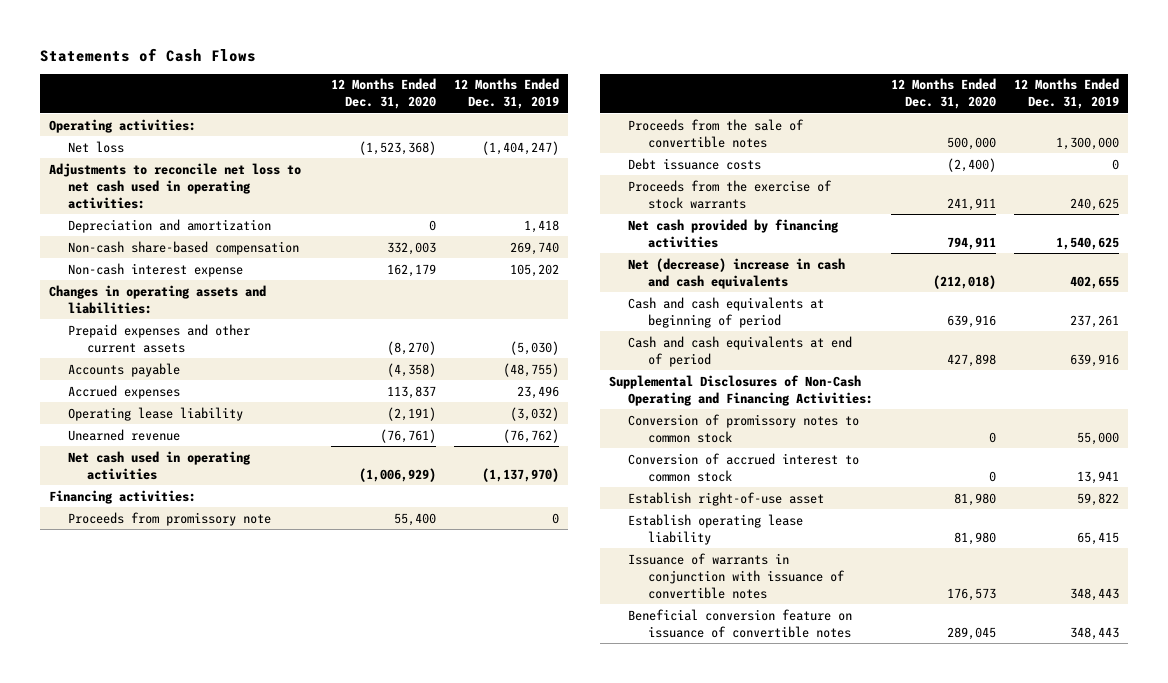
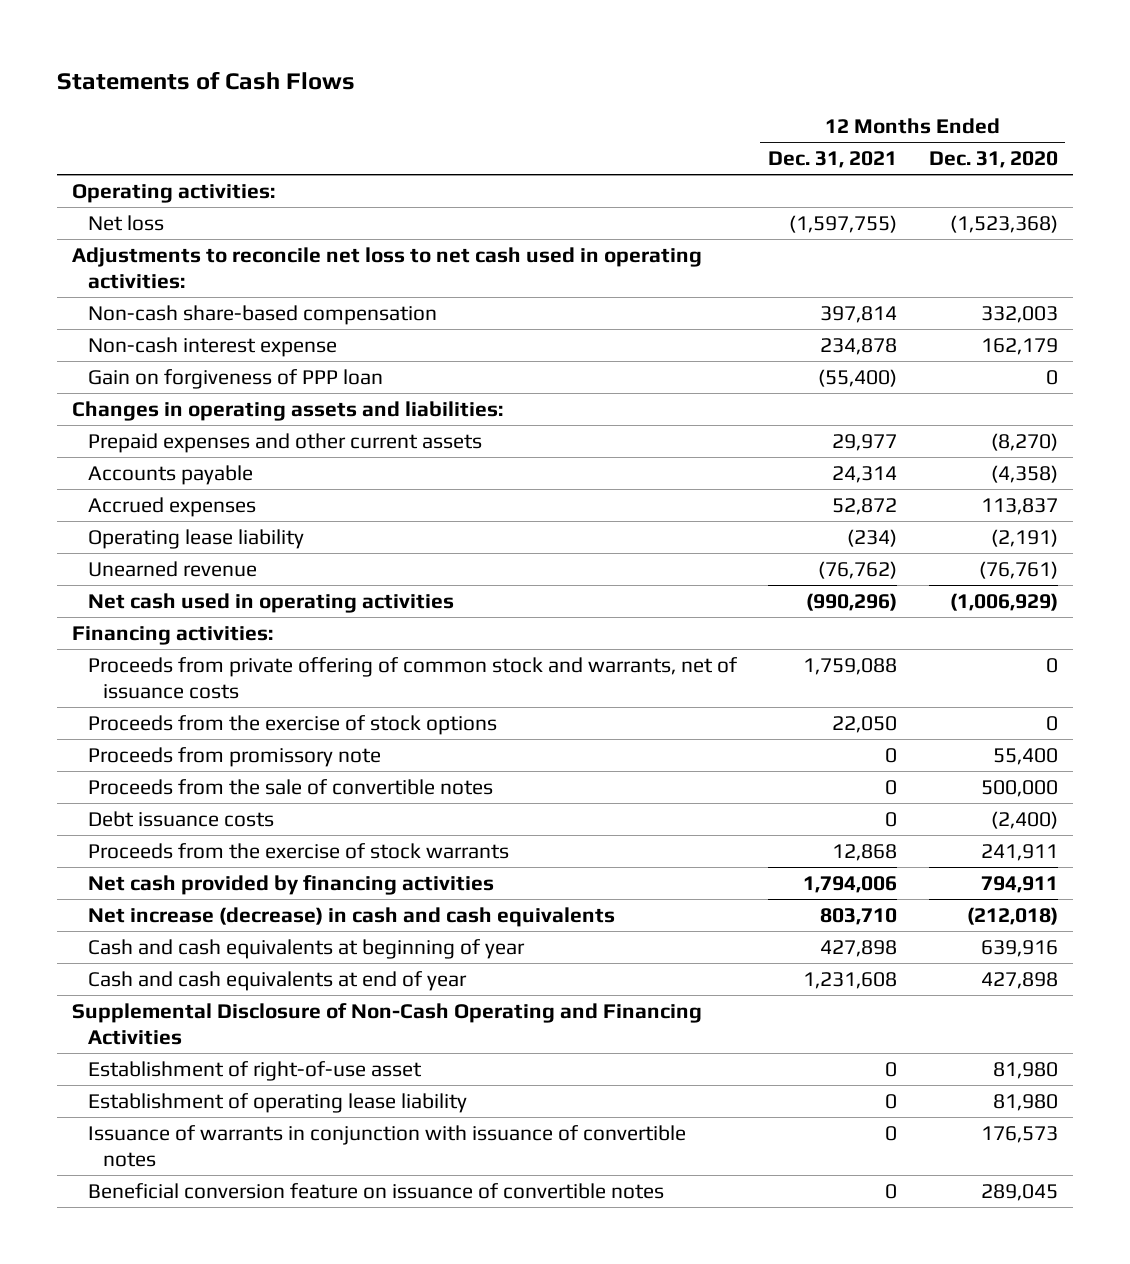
[453,78,559,110] 12 Months Ended Dec. 31, 2019 -> none
none -> [768,150,898,168] Dec. 31, 2021
[68,218,272,233] Depreciation and amortization -> none
none -> [87,368,383,389] Gain on forgiveness of PPP loan
none -> [87,656,738,700] Proceeds from private offering of common stock and warrants, net of issuance costs
none -> [87,714,497,735] Proceeds from the exercise of stock options
[628,413,860,443] Conversion of promissory notes to common stock -> none
[628,452,860,482] Conversion of accrued interest to common stock -> none
[628,257,846,289] Net (decrease) increase in cash and cash equivalents -> [87,906,615,927] Net increase (decrease) in cash and cash equivalents
[628,296,825,328] Cash and cash equivalents at beginning of period -> [87,938,525,959] Cash and cash equivalents at beginning of year
[628,335,853,367] Cash and cash equivalents at end of period -> [87,970,467,991] Cash and cash equivalents at end of year
[609,374,874,406] Supplemental Disclosures of Non-Cash Operating and Financing Activities: -> [72,1002,703,1046] Supplemental Disclosure of Non-Cash Operating and Financing Activities
[628,491,825,506] Establish right-of-use asset -> [87,1060,422,1081] Establishment of right-of-use asset
[628,513,804,545] Establish operating lease liability -> [87,1092,467,1113] Establishment of operating lease liability

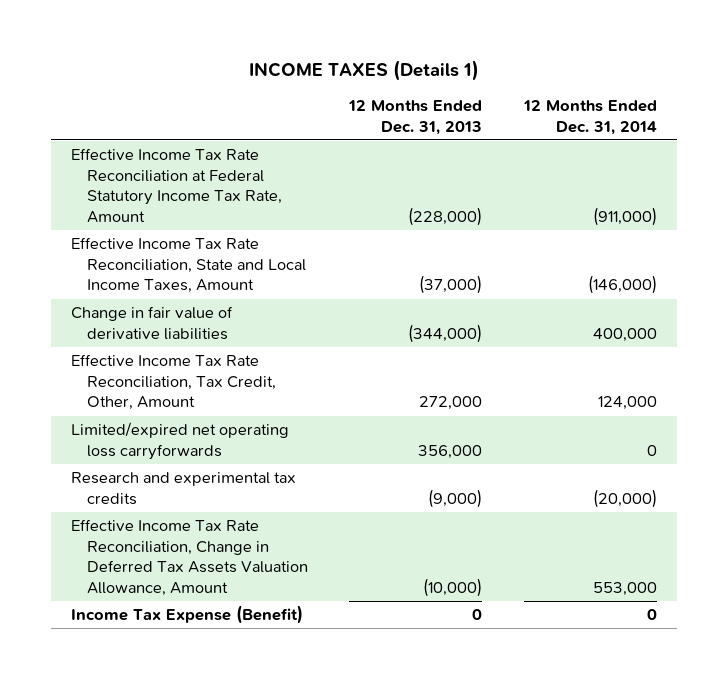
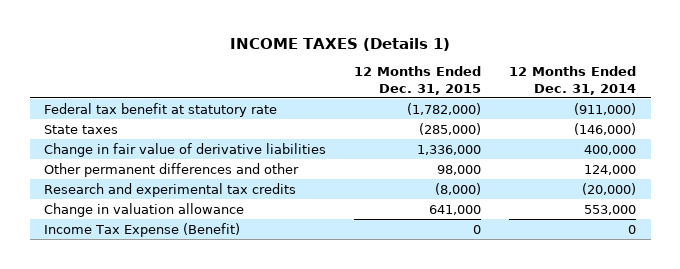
[348,100,483,135] 12 Months Ended Dec. 31, 2013 -> none
none -> [354,66,482,95] 12 Months Ended Dec. 31, 2015
[71,148,282,224] Effective Income Tax Rate Reconciliation at Federal Statutory Income Tax Rate, Amount -> [43,102,277,117] Federal tax benefit at statutory rate
[71,237,306,294] Effective Income Tax Rate Reconciliation, State and Local Income Taxes, Amount -> [43,124,118,134] State taxes
[71,422,290,460] Limited/expired net operating loss carryforwards -> none
[71,354,276,411] Effective Income Tax Rate Reconciliation, Tax Credit, Other, Amount -> [43,162,299,177] Other permanent differences and other
[71,519,308,597] Effective Income Tax Rate Reconciliation, Change in Deferred Tax Assets Valuation Allowance, Amount -> [43,202,244,217] Change in valuation allowance

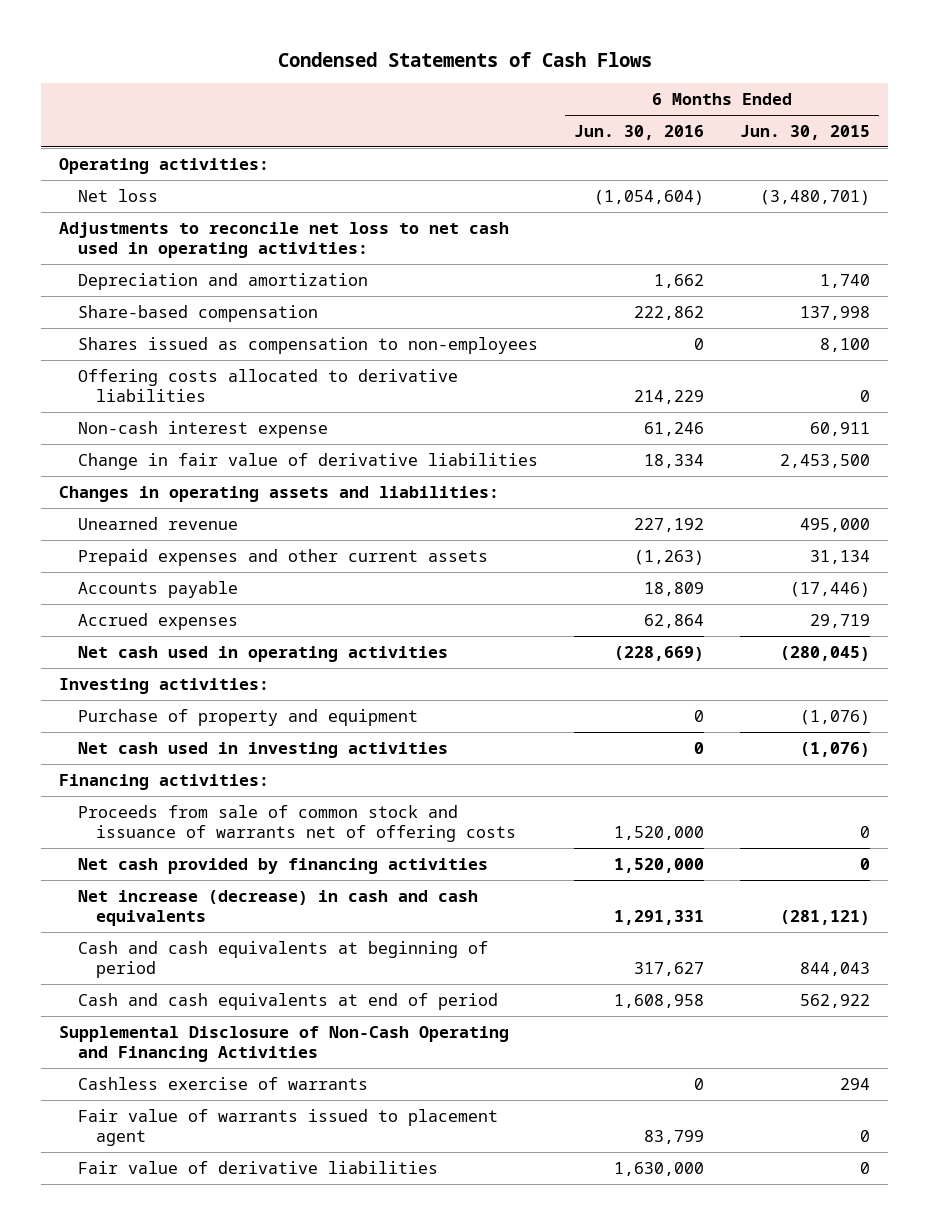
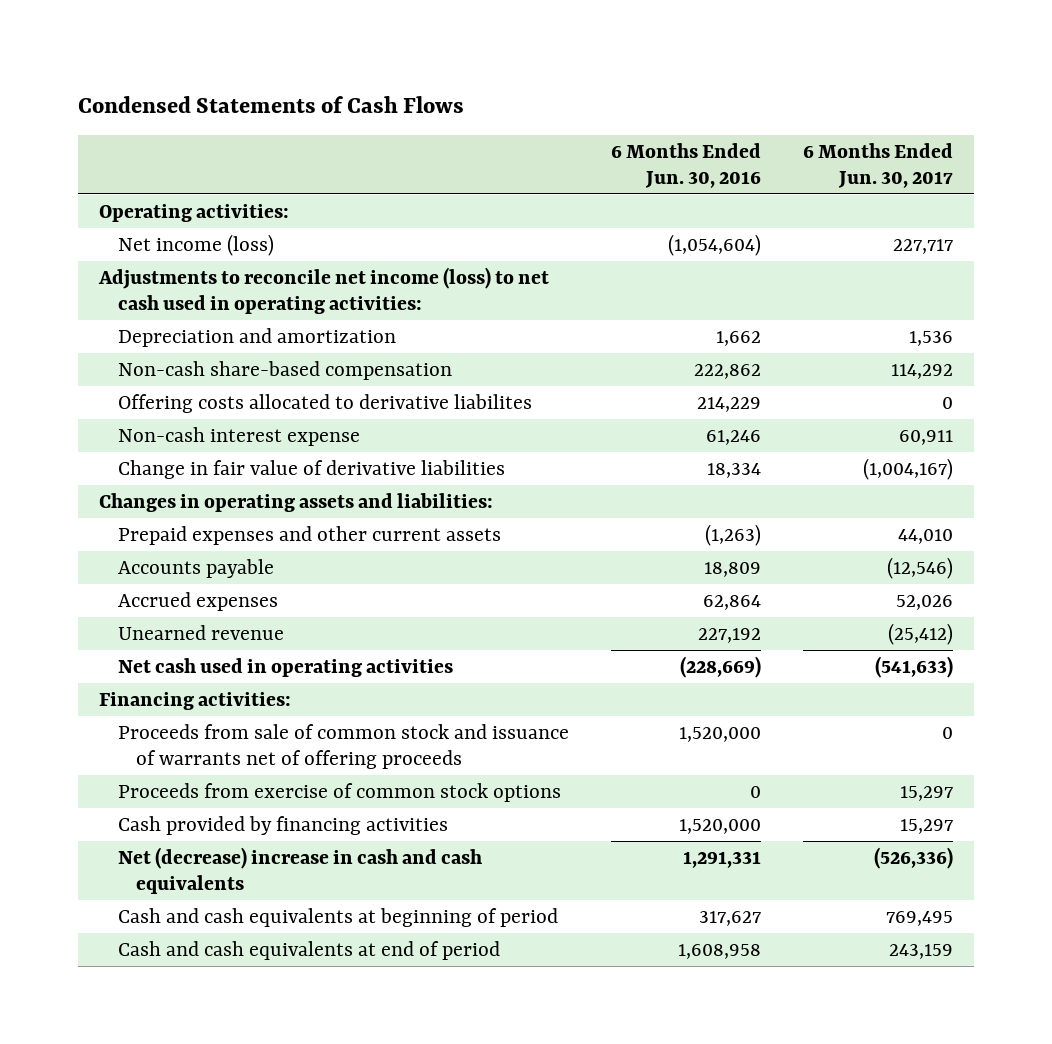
[739,124,870,140] Jun. 30, 2015 -> none
none -> [802,142,953,188] 6 Months Ended Jun. 30, 2017
[77,188,158,202] Net loss -> [117,233,274,256] Net income (loss)
[59,221,510,258] Adjustments to reconcile net loss to net cash used in operating activities: -> [97,266,549,314] Adjustments to reconcile net income (loss) to net cash used in operating activities:
[77,336,538,354] Shares issued as compensation to non-employees -> none
[77,304,318,322] Share-based compensation -> [117,360,452,380] Non-cash share-based compensation
[77,368,458,402] Offering costs allocated to derivative liabilities -> [117,393,532,413] Offering costs allocated to derivative liabilites
[77,516,238,530] Unearned revenue -> [117,624,284,640] Unearned revenue
[59,677,270,694] Investing activities: -> none
[77,708,418,726] Purchase of property and equipment -> none
[77,741,448,758] Net cash used in investing activities -> none
[77,804,517,842] Proceeds from sale of common stock and issuance of warrants net of offering costs -> [117,723,569,769] Proceeds from sale of common stock and issuance of warrants net of offering proceeds
none -> [117,782,561,802] Proceeds from exercise of common stock options
[77,857,488,874] Net cash provided by financing activities -> [117,815,448,835] Cash provided by financing activities
[77,889,478,926] Net increase (decrease) in cash and cash equivalents -> [117,846,482,894] Net (decrease) increase in cash and cash equivalents
[59,1025,510,1062] Supplemental Disclosure of Non-Cash Operating and Financing Activities -> none
[77,1076,368,1090] Cashless exercise of warrants -> none
[77,1108,498,1146] Fair value of warrants issued to placement agent -> none
[77,1160,438,1174] Fair value of derivative liabilities -> none

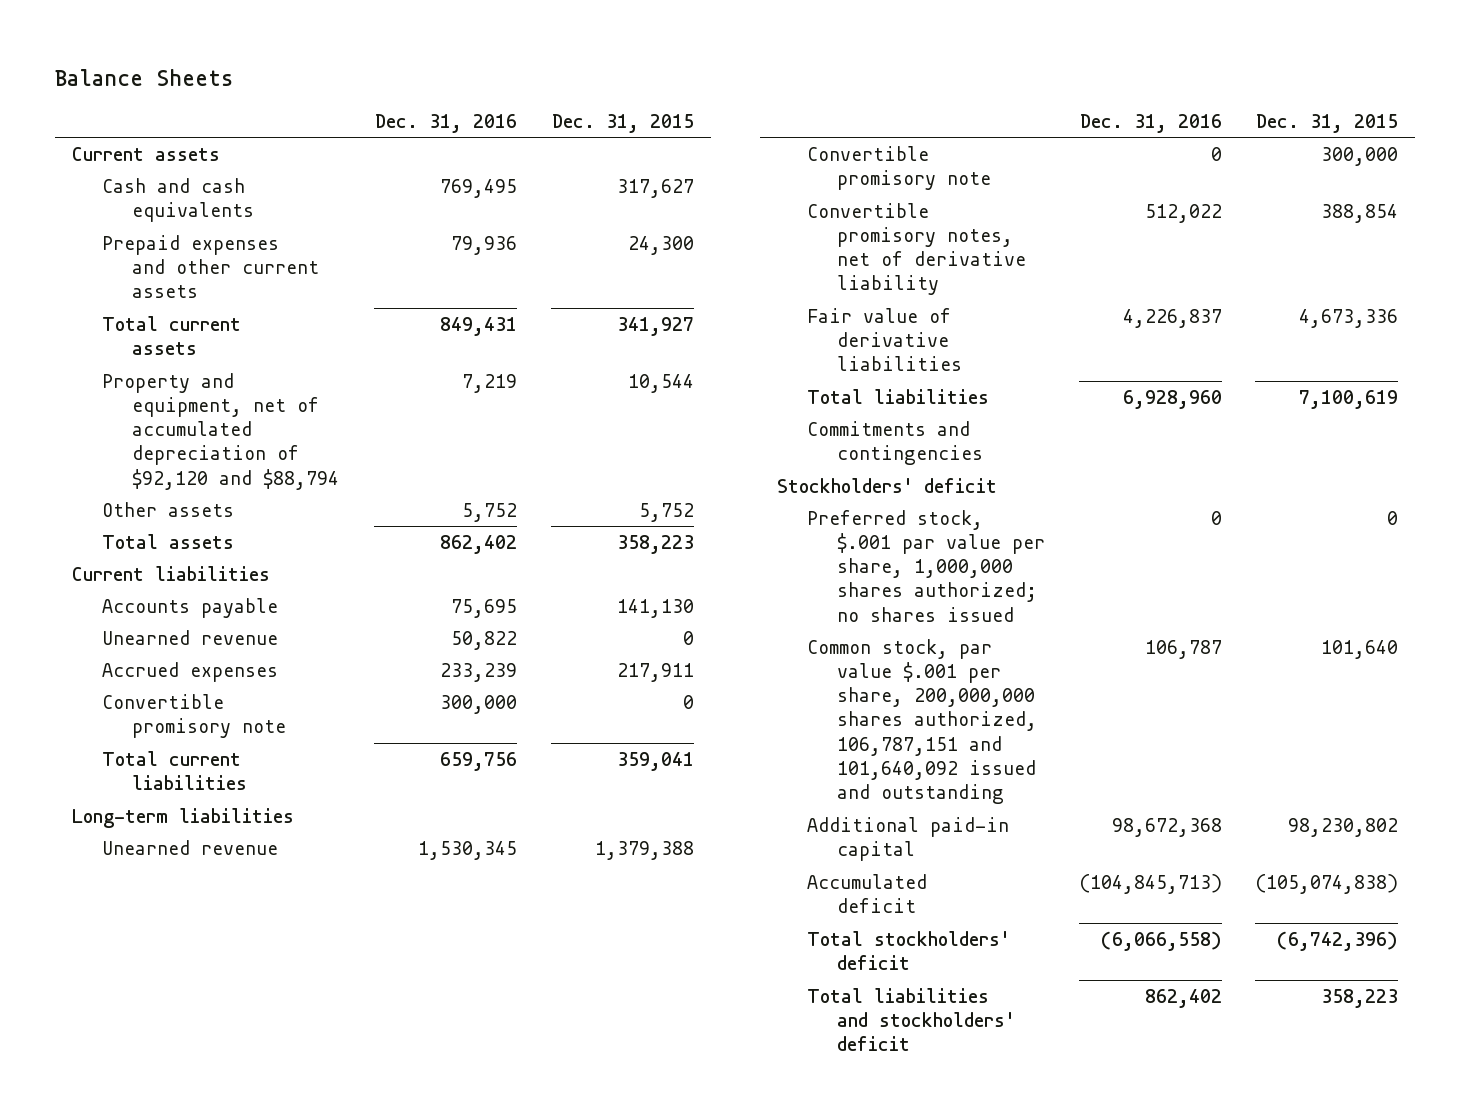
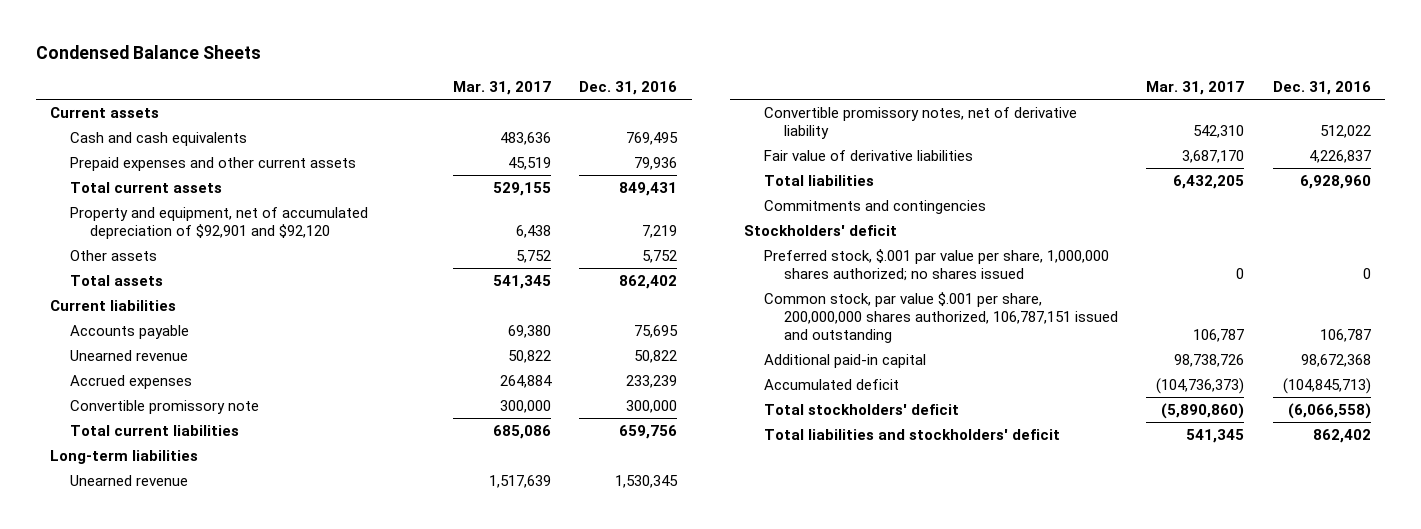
[55,68,234,86] Balance Sheets -> [35,45,261,60] Condensed Balance Sheets
[552,113,695,133] Dec. 31, 2015 -> none
none -> [452,81,551,96] Mar. 31, 2017
[102,372,340,490] Property and equipment, net of accumulated depreciation of $92,120 and $88,794 -> [69,206,368,239] Property and equipment, net of accumulated depreciation of $92,901 and $92,120
[102,693,287,739] Convertible promisory note -> [69,399,259,414] Convertible promissory note
[806,145,991,191] Convertible promisory note -> none
[806,202,1026,296] Convertible promisory notes, net of derivative liability -> [763,106,1077,139] Convertible promissory notes, net of derivative liability
[806,638,1037,805] Common stock, par value $.001 per share, 200,000,000 shares authorized, 106,787,151 and 101,640,092 issued and outstanding -> [763,291,1118,343] Common stock, par value $.001 per share, 200,000,000 shares authorized, 106,787,151 issued and outstanding

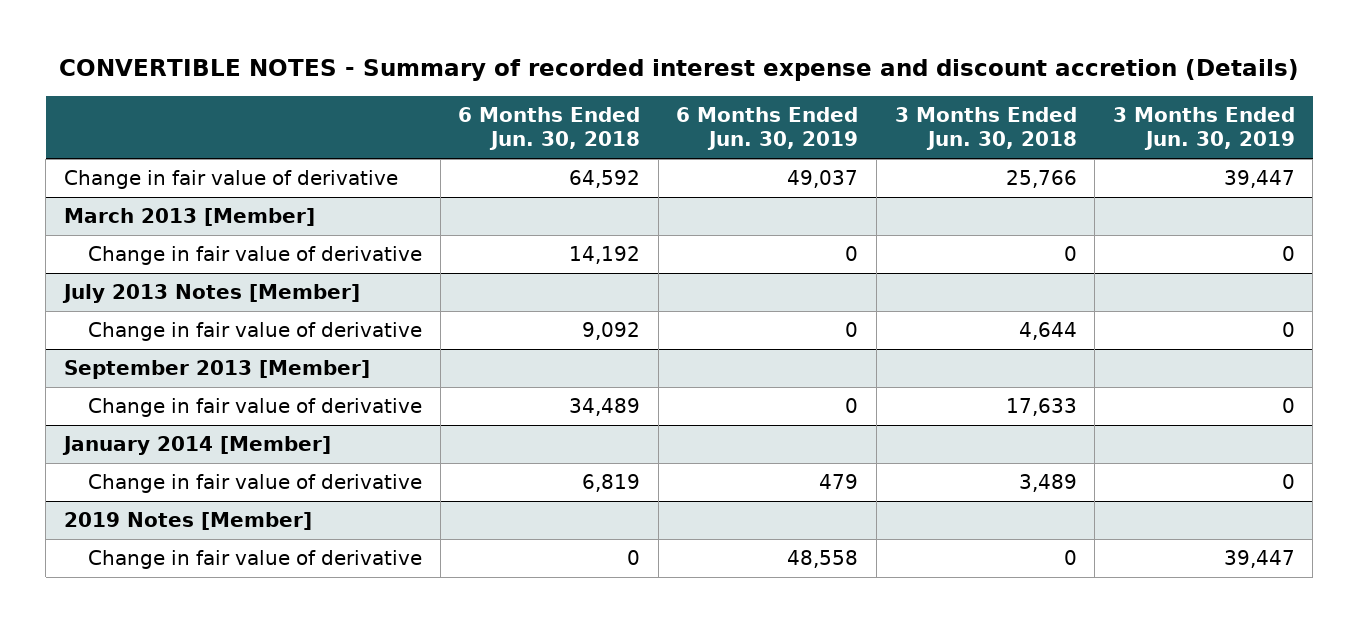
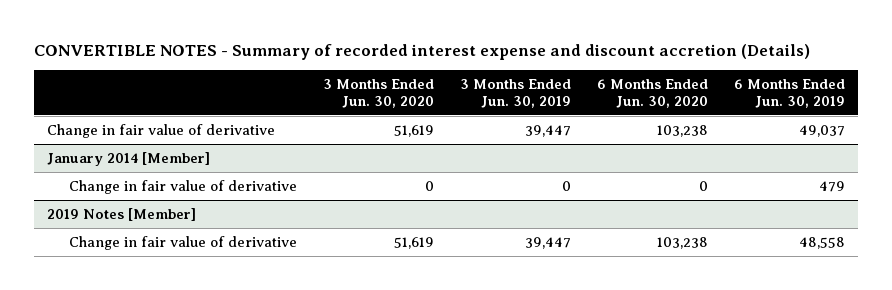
[458,107,641,151] 6 Months Ended Jun. 30, 2018 -> none
[894,107,1077,151] 3 Months Ended Jun. 30, 2018 -> none
none -> [323,78,435,108] 3 Months Ended Jun. 30, 2020
none -> [597,78,709,108] 6 Months Ended Jun. 30, 2020
[63,208,315,227] March 2013 [Member] -> none
[88,246,423,266] Change in fair value of derivative -> none
[61,284,360,304] July 2013 Notes [Member] -> none
[88,322,423,342] Change in fair value of derivative -> none
[63,360,370,380] September 2013 [Member] -> none
[88,398,423,418] Change in fair value of derivative -> none

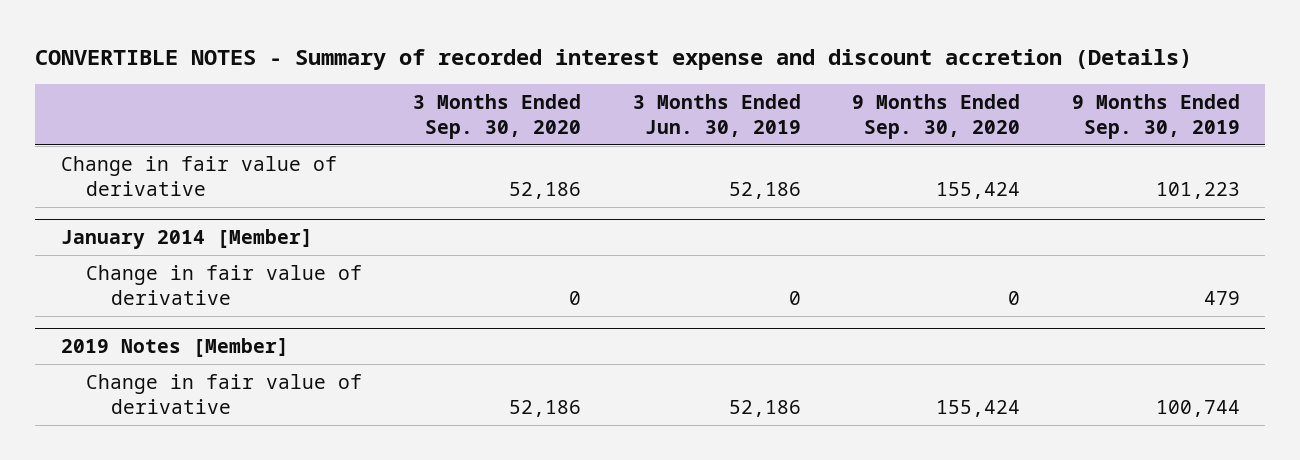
[323,78,435,108] 3 Months Ended Jun. 30, 2020 -> none
[597,78,709,108] 6 Months Ended Jun. 30, 2020 -> none
[734,78,846,108] 6 Months Ended Jun. 30, 2019 -> none
none -> [413,93,582,139] 3 Months Ended Sep. 30, 2020
none -> [852,93,1021,139] 9 Months Ended Sep. 30, 2020
none -> [1071,93,1240,139] 9 Months Ended Sep. 30, 2019
[525,124,572,137] 39,447 -> [728,181,801,199] 52,186
[525,236,572,249] 39,447 -> [728,399,801,417] 52,186

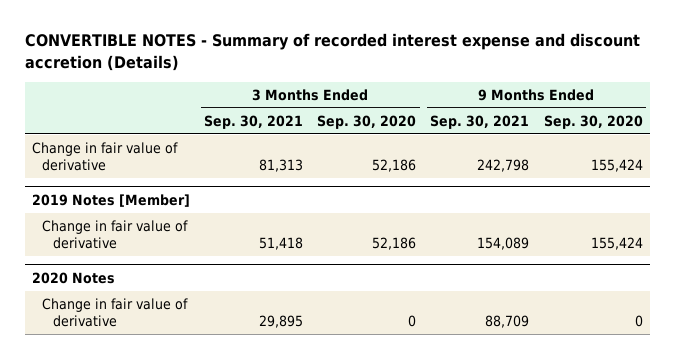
[632,93,801,137] 3 Months Ended Jun. 30, 2019 -> none
[1071,93,1240,139] 9 Months Ended Sep. 30, 2019 -> none
none -> [204,114,304,129] Sep. 30, 2021
none -> [430,114,530,129] Sep. 30, 2021
[60,229,313,250] January 2014 [Member] -> none
[85,264,362,305] Change in fair value of derivative -> none
none -> [32,271,116,284] 2020 Notes
none -> [42,298,189,328] Change in fair value of derivative

